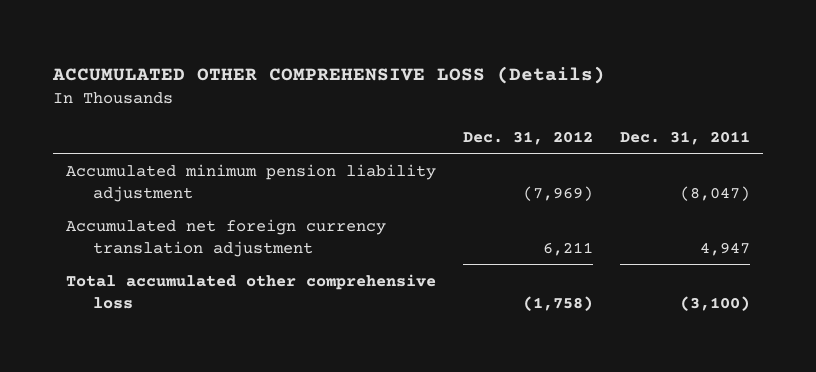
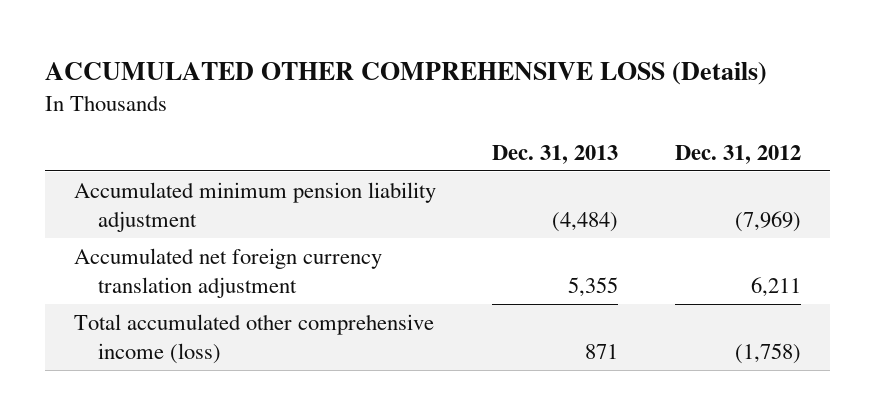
[619,130,750,145] Dec. 31, 2011 -> none
none -> [492,144,619,164] Dec. 31, 2013
[66,273,437,309] Total accumulated other comprehensive loss -> [73,314,434,364] Total accumulated other comprehensive income (loss)

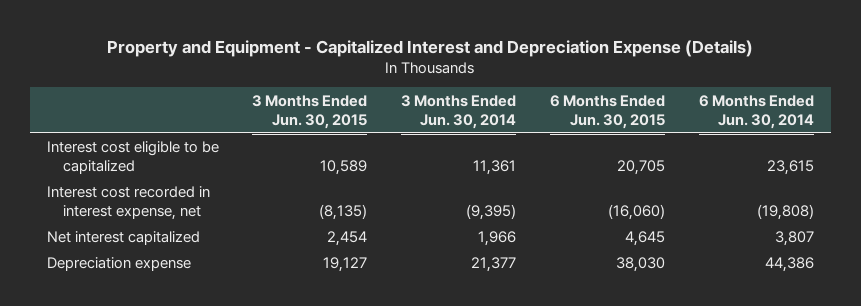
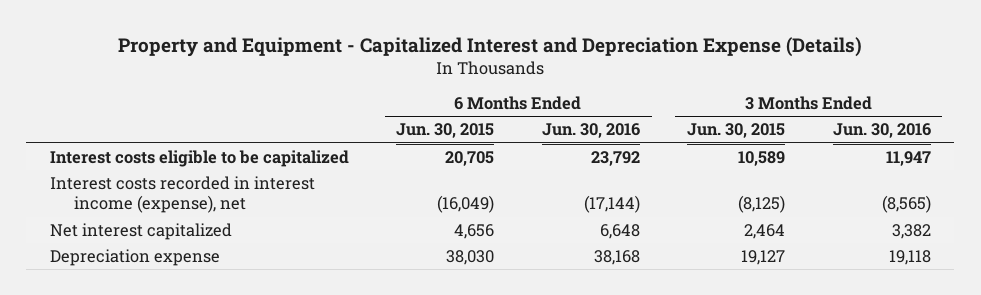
[401,94,517,129] 3 Months Ended Jun. 30, 2014 -> none
[698,94,814,129] 6 Months Ended Jun. 30, 2014 -> none
none -> [541,123,640,139] Jun. 30, 2016
none -> [832,123,931,139] Jun. 30, 2016
[46,141,219,175] Interest cost eligible to be capitalized -> [49,150,349,168] Interest costs eligible to be capitalized
[46,186,210,221] Interest cost recorded in interest expense, net -> [49,176,315,214] Interest costs recorded in interest income (expense), net
[319,204,368,221] (8,135) -> [738,195,786,214] (8,125)
[608,204,666,221] (16,060) -> [437,195,495,214] (16,049)
[327,231,368,247] 2,454 -> [744,224,786,240] 2,464
[625,231,666,247] 4,645 -> [454,224,495,240] 4,656

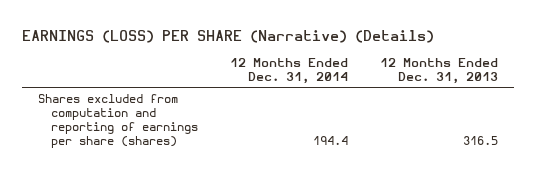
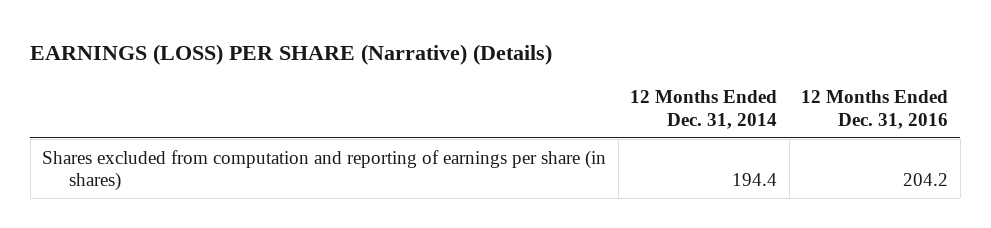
[380,58,499,85] 12 Months Ended Dec. 31, 2013 -> none
none -> [801,90,949,129] 12 Months Ended Dec. 31, 2016
[38,93,199,149] Shares excluded from computation and reporting of earnings per share (shares) -> [42,149,607,191] Shares excluded from computation and reporting of earnings per share (in shares)

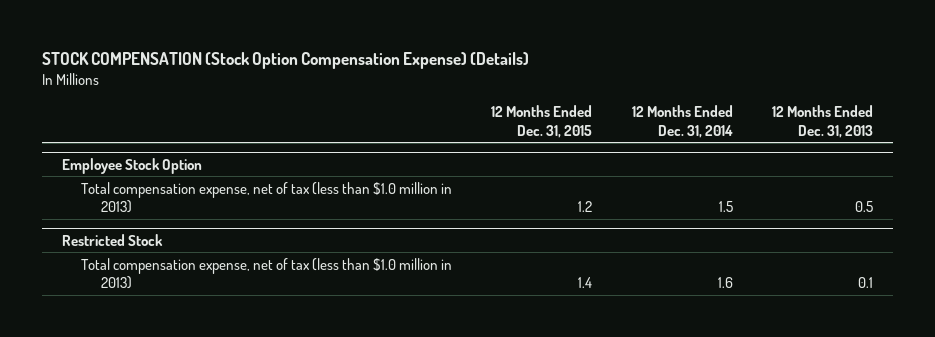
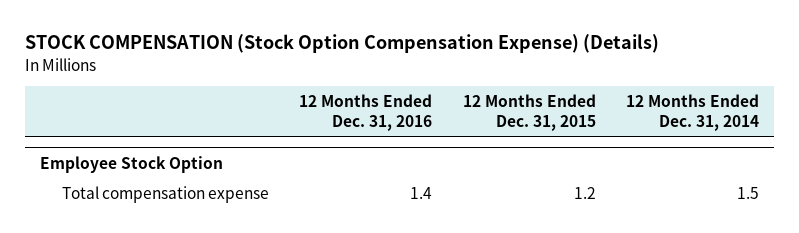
[771,105,873,138] 12 Months Ended Dec. 31, 2013 -> none
none -> [299,94,433,132] 12 Months Ended Dec. 31, 2016
[61,233,163,246] Restricted Stock -> none
[81,257,453,289] Total compensation expense, net of tax (less than $1.0 million in 2013) -> none
[81,181,453,213] Total compensation expense, net of tax (less than $1.0 million in 2013) -> [62,185,270,203] Total compensation expense

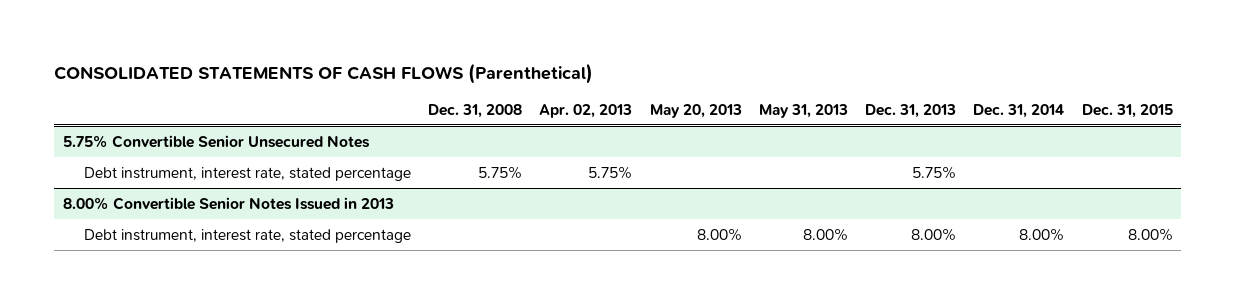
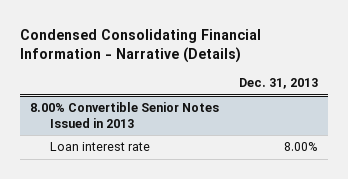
[54,62,594,84] CONSOLIDATED STATEMENTS OF CASH FLOWS (Parenthetical) -> [20,28,262,63] Condensed Consolidating Financial Information - Narrative (Details)
[427,103,522,118] Dec. 31, 2008 -> none
[539,103,633,118] Apr. 02, 2013 -> none
[649,103,742,118] May 20, 2013 -> none
[758,103,848,118] May 31, 2013 -> none
[973,103,1065,118] Dec. 31, 2014 -> none
[1081,103,1173,118] Dec. 31, 2015 -> none
[62,134,370,148] 5.75% Convertible Senior Unsecured Notes -> none
[83,166,411,181] Debt instrument, interest rate, stated percentage -> none
[83,228,411,243] Debt instrument, interest rate, stated percentage -> [49,142,150,152] Loan interest rate

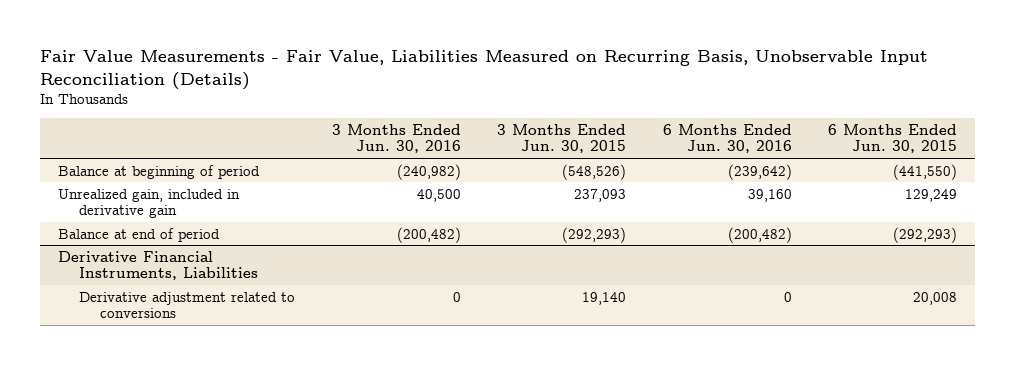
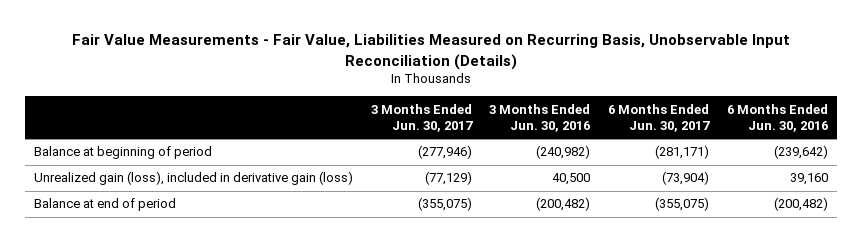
[497,123,627,154] 3 Months Ended Jun. 30, 2015 -> none
[828,123,958,154] 6 Months Ended Jun. 30, 2015 -> none
none -> [370,103,473,132] 3 Months Ended Jun. 30, 2017
none -> [608,103,711,132] 6 Months Ended Jun. 30, 2017
[58,188,241,219] Unrealized gain, included in derivative gain -> [33,171,353,186] Unrealized gain (loss), included in derivative gain (loss)
[58,250,259,281] Derivative Financial Instruments, Liabilities -> none
[79,291,296,319] Derivative adjustment related to conversions -> none

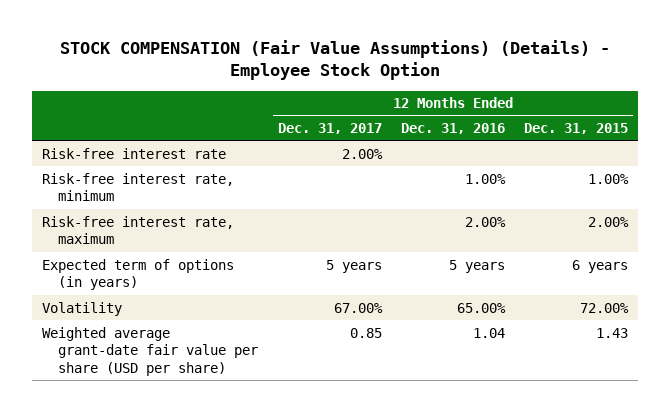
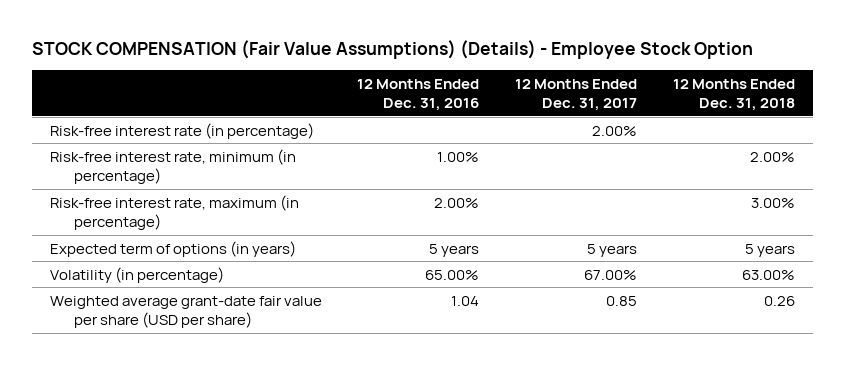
[523,123,628,135] Dec. 31, 2015 -> none
none -> [673,78,796,112] 12 Months Ended Dec. 31, 2018
[41,147,226,159] Risk-free interest rate -> [49,122,314,139] Risk-free interest rate (in percentage)
[41,172,234,202] Risk-free interest rate, minimum -> [49,148,296,184] Risk-free interest rate, minimum (in percentage)
[41,215,234,245] Risk-free interest rate, maximum -> [49,194,299,230] Risk-free interest rate, maximum (in percentage)
[41,301,122,316] Volatility -> [49,266,224,283] Volatility (in percentage)

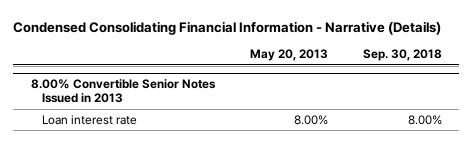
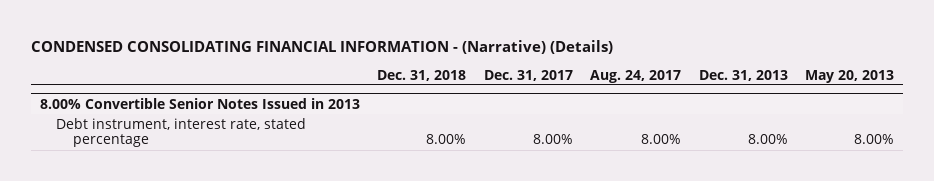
[13,20,442,35] Condensed Consolidating Financial Information - Narrative (Details) -> [31,39,614,54] CONDENSED CONSOLIDATING FINANCIAL INFORMATION - (Narrative) (Details)
[362,49,442,62] Sep. 30, 2018 -> none
none -> [377,69,467,81] Dec. 31, 2018
none -> [483,69,573,81] Dec. 31, 2017
none -> [590,69,682,83] Aug. 24, 2017
none -> [698,69,788,81] Dec. 31, 2013
[42,114,138,125] Loan interest rate -> [56,117,307,148] Debt instrument, interest rate, stated percentage

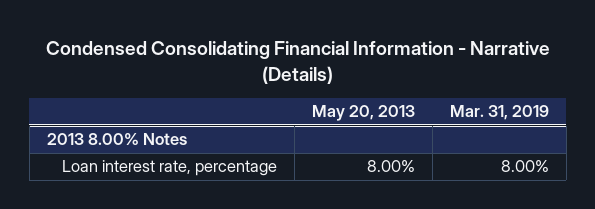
[31,39,614,54] CONDENSED CONSOLIDATING FINANCIAL INFORMATION - (Narrative) (Details) -> [45,41,550,85] Condensed Consolidating Financial Information - Narrative (Details)
[377,69,467,81] Dec. 31, 2018 -> none
[483,69,573,81] Dec. 31, 2017 -> none
[590,69,682,83] Aug. 24, 2017 -> none
[698,69,788,81] Dec. 31, 2013 -> none
none -> [449,105,549,121] Mar. 31, 2019
[39,97,360,109] 8.00% Convertible Senior Notes Issued in 2013 -> [46,133,187,146] 2013 8.00% Notes
[56,117,307,148] Debt instrument, interest rate, stated percentage -> [62,160,278,177] Loan interest rate, percentage

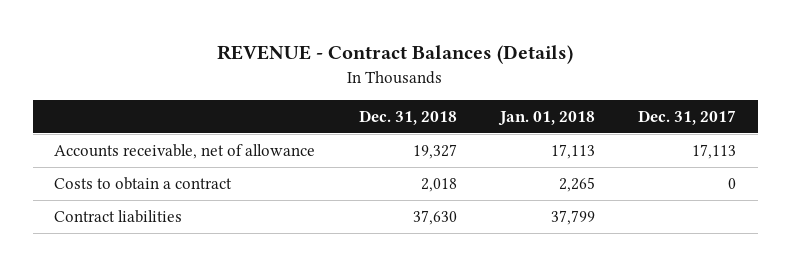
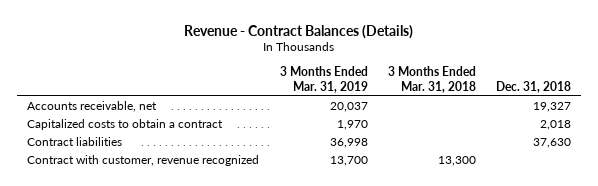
[217,45,574,65] REVENUE - Contract Balances (Details) -> [184,24,414,39] Revenue - Contract Balances (Details)
[497,110,595,126] Jan. 01, 2018 -> none
[638,109,737,125] Dec. 31, 2017 -> none
none -> [279,66,368,93] 3 Months Ended Mar. 31, 2019
none -> [387,66,476,93] 3 Months Ended Mar. 31, 2018
[54,143,316,159] Accounts receivable, net of allowance -> [27,101,158,113] Accounts receivable, net
[54,176,233,190] Costs to obtain a contract -> [27,119,224,131] Capitalized costs to obtain a contract
none -> [27,155,260,167] Contract with customer, revenue recognized

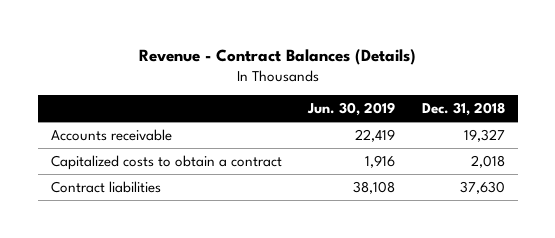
[279,66,368,93] 3 Months Ended Mar. 31, 2019 -> none
[387,66,476,93] 3 Months Ended Mar. 31, 2018 -> none
none -> [307,102,396,117] Jun. 30, 2019
[27,101,158,113] Accounts receivable, net -> [50,128,172,141] Accounts receivable
[27,155,260,167] Contract with customer, revenue recognized -> none

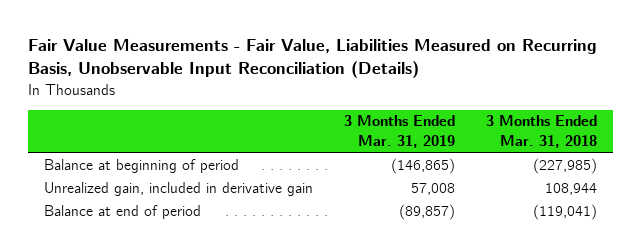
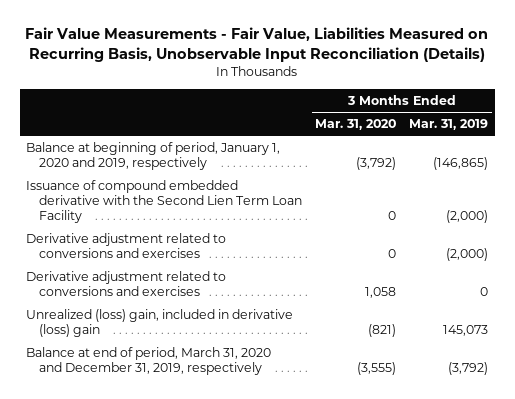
[486,115,598,148] 3 Months Ended Mar. 31, 2018 -> none
none -> [315,119,397,131] Mar. 31, 2020
[43,158,239,173] Balance at beginning of period -> [26,142,281,170] Balance at beginning of period, January 1, 2020 and 2019, respectively
none -> [26,180,302,223] Issuance of compound embedded derivative with the Second Lien Term Loan Facility
none -> [26,233,227,258] Derivative adjustment related to conversions and exercises
none -> [26,271,227,296] Derivative adjustment related to conversions and exercises
[43,181,313,196] Unrealized gain, included in derivative gain -> [26,309,294,337] Unrealized (loss) gain, included in derivative (loss) gain
[411,182,456,195] 57,008 -> [443,324,489,336] 145,073
[43,204,201,219] Balance at end of period -> [26,347,272,375] Balance at end of period, March 31, 2020 and December 31, 2019, respectively
[399,203,456,220] (89,857) -> [448,361,489,375] (3,792)

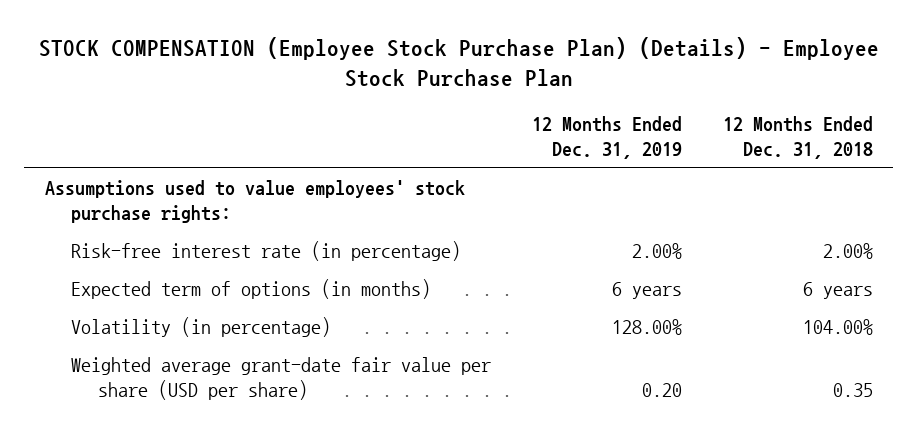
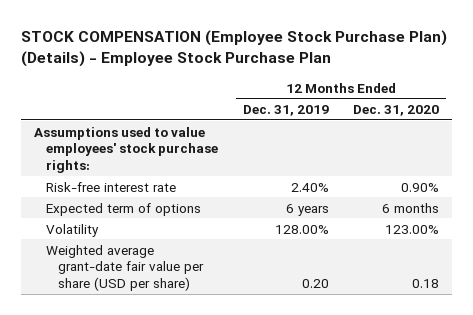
[722,116,873,160] 12 Months Ended Dec. 31, 2018 -> none
none -> [353,105,440,117] Dec. 31, 2020
[71,241,462,262] Risk-free interest rate (in percentage) -> [45,181,176,192] Risk-free interest rate
[632,243,683,260] 2.00% -> [290,182,329,192] 2.40%
[71,279,432,300] Expected term of options (in months) -> [45,202,201,216] Expected term of options
[71,317,332,338] Volatility (in percentage) -> [45,223,99,237] Volatility

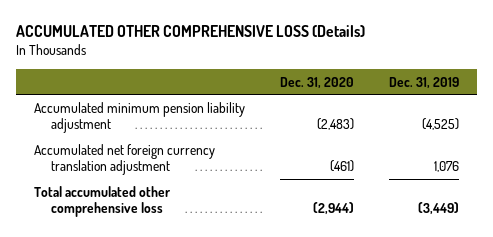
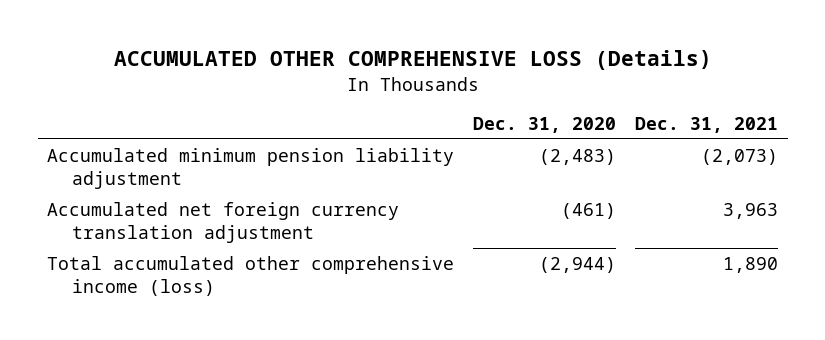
[389,76,460,89] Dec. 31, 2019 -> none
none -> [635,117,779,134] Dec. 31, 2021
[33,185,171,218] Total accumulated other comprehensive loss -> [47,255,455,297] Total accumulated other comprehensive income (loss)

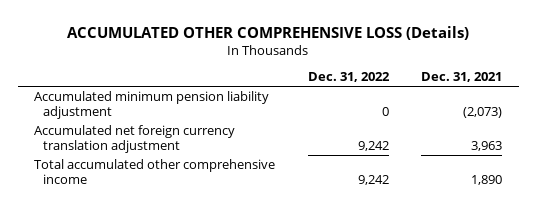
[473,117,617,134] Dec. 31, 2020 -> none
none -> [307,72,390,83] Dec. 31, 2022
[47,255,455,297] Total accumulated other comprehensive income (loss) -> [34,158,276,185] Total accumulated other comprehensive income

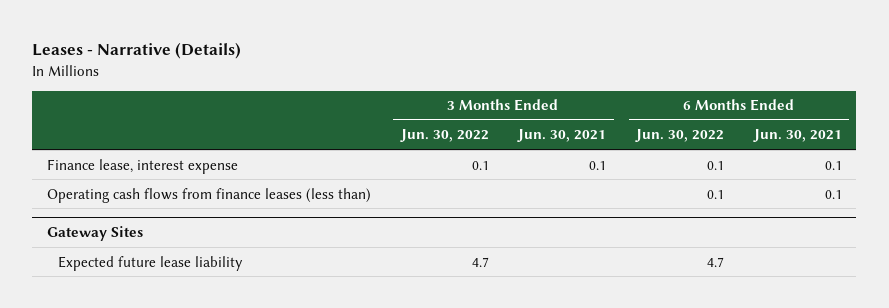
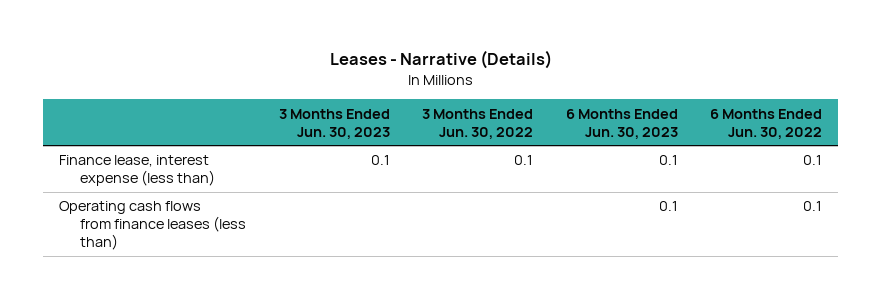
[517,129,607,143] Jun. 30, 2021 -> none
[752,129,842,143] Jun. 30, 2021 -> none
none -> [278,108,390,139] 3 Months Ended Jun. 30, 2023
none -> [565,108,678,139] 6 Months Ended Jun. 30, 2023
[46,158,238,174] Finance lease, interest expense -> [59,155,216,187] Finance lease, interest expense (less than)
[46,226,143,242] Gateway Sites -> none
[57,255,243,271] Expected future lease liability -> none

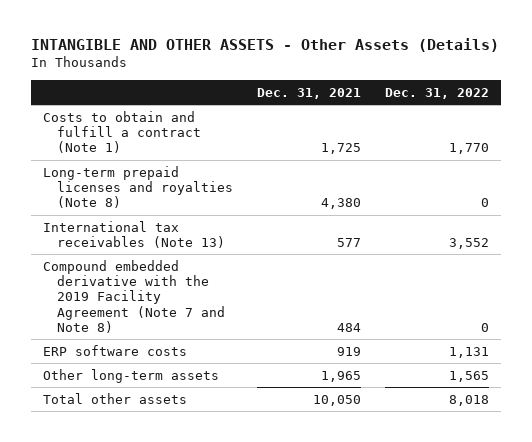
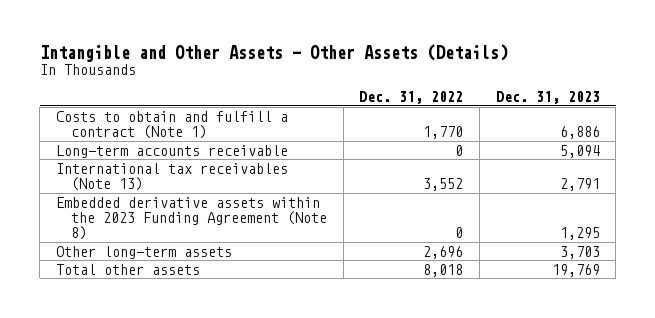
[30,38,499,53] INTANGIBLE AND OTHER ASSETS - Other Assets (Details) -> [39,43,508,62] Intangible and Other Assets - Other Assets (Details)
[256,87,361,99] Dec. 31, 2021 -> none
none -> [495,91,600,105] Dec. 31, 2023
[42,165,233,209] Long-term prepaid licenses and royalties (Note 8) -> none
none -> [55,144,288,158] Long-term accounts receivable
[42,344,187,356] ERP software costs -> none
[42,259,225,333] Compound embedded derivative with the 2019 Facility Agreement (Note 7 and Note 8) -> [55,196,328,241] Embedded derivative assets within the 2023 Funding Agreement (Note 8)
[448,370,489,382] 1,565 -> [423,245,464,259] 2,696

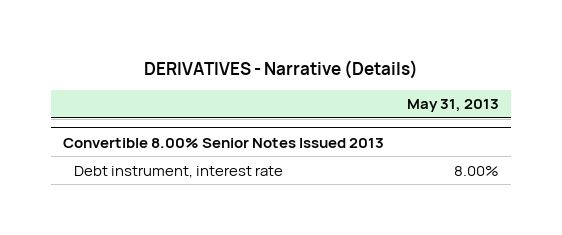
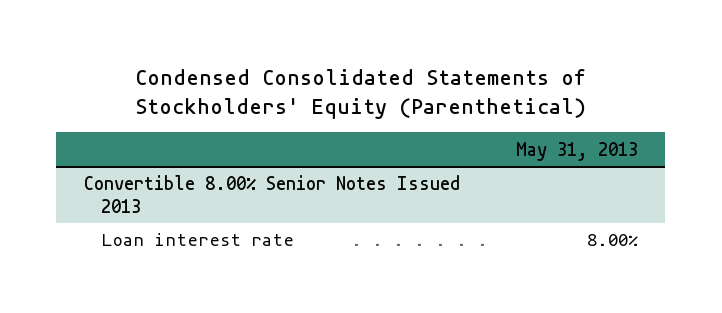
[144,59,419,79] DERIVATIVES - Narrative (Details) -> [134,68,586,119] Condensed Consolidated Statements of Stockholders' Equity (Parenthetical)
[74,165,284,178] Debt instrument, interest rate -> [101,233,295,247] Loan interest rate

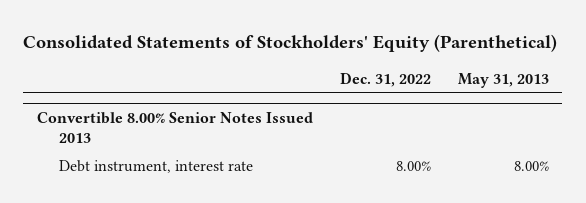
[134,68,586,119] Condensed Consolidated Statements of Stockholders' Equity (Parenthetical) -> [23,34,558,53] Consolidated Statements of Stockholders' Equity (Parenthetical)
none -> [339,71,431,87] Dec. 31, 2022
[101,233,295,247] Loan interest rate -> [59,160,254,174] Debt instrument, interest rate

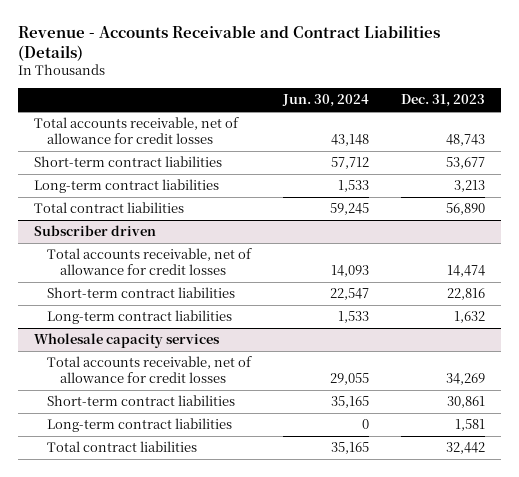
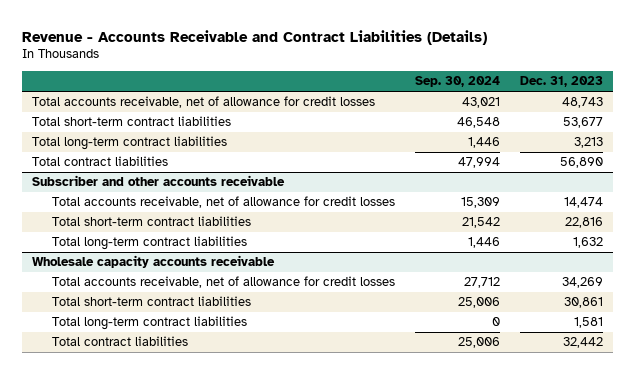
[282,94,370,108] Jun. 30, 2024 -> none
none -> [414,76,500,88] Sep. 30, 2024
[33,156,222,168] Short-term contract liabilities -> [32,116,232,127] Total short-term contract liabilities
[33,179,219,194] Long-term contract liabilities -> [32,136,228,151] Total long-term contract liabilities
[33,225,156,237] Subscriber driven -> [32,175,286,187] Subscriber and other accounts receivable
[46,287,235,299] Short-term contract liabilities -> [51,216,251,227] Total short-term contract liabilities
[46,310,232,325] Long-term contract liabilities -> [51,236,247,251] Total long-term contract liabilities
[33,333,220,349] Wholesale capacity services -> [32,255,276,269] Wholesale capacity accounts receivable
[46,395,235,407] Short-term contract liabilities -> [51,296,251,307] Total short-term contract liabilities
[46,418,232,433] Long-term contract liabilities -> [51,316,247,331] Total long-term contract liabilities

